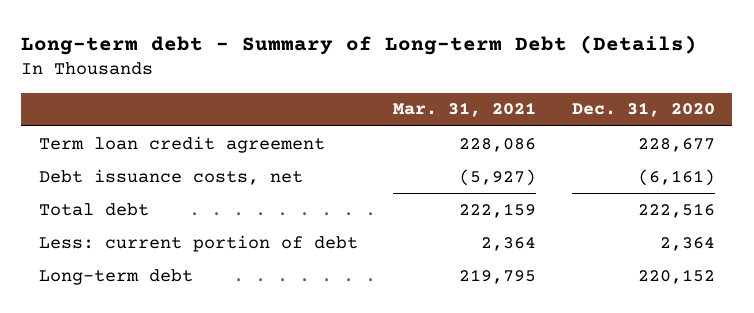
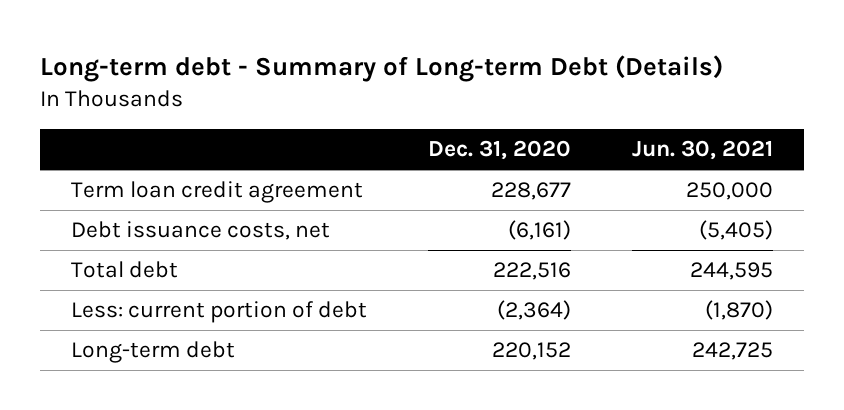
[393,102,537,118] Mar. 31, 2021 -> none
none -> [632,140,774,161] Jun. 30, 2021
[659,236,715,251] 2,364 -> [497,300,572,321] (2,364)

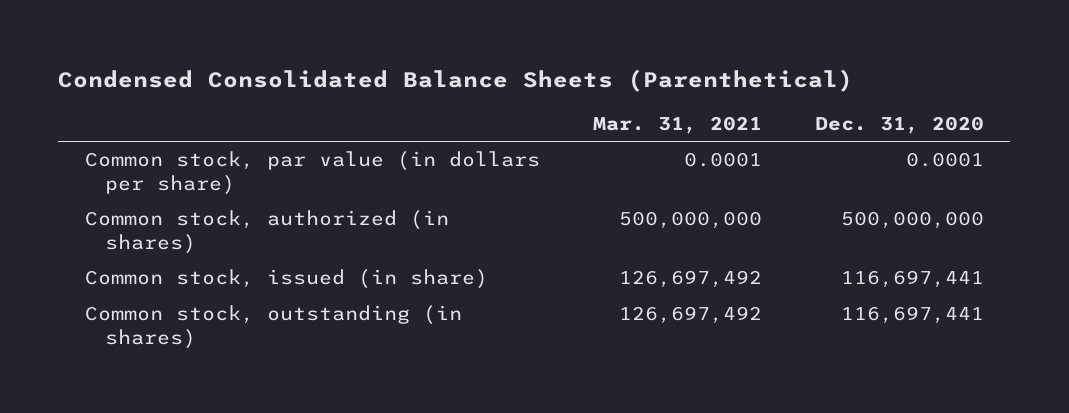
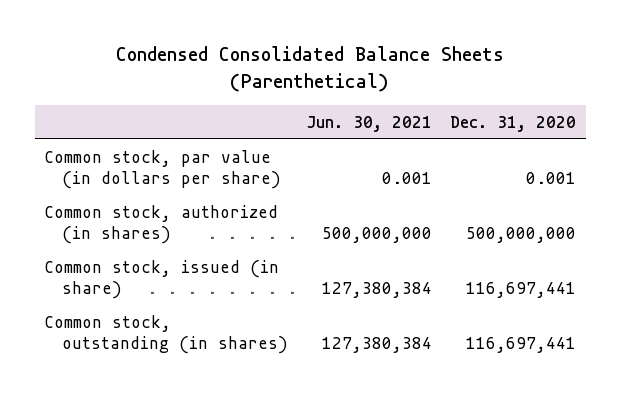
[592,115,762,134] Mar. 31, 2021 -> none
none -> [305,115,432,132] Jun. 30, 2021
[905,152,984,168] 0.0001 -> [526,172,577,185] 0.001

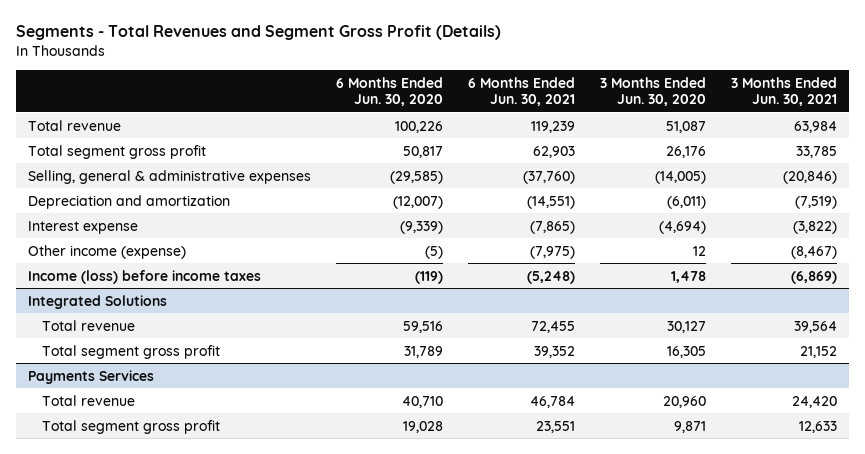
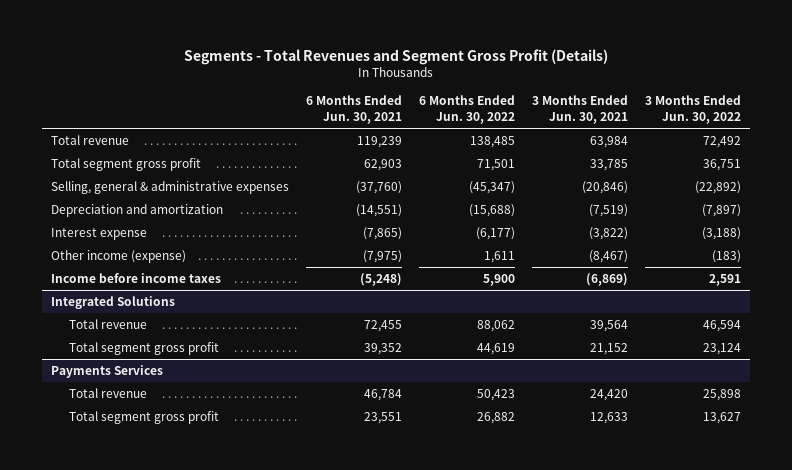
[336,76,444,107] 6 Months Ended Jun. 30, 2020 -> none
[599,76,706,107] 3 Months Ended Jun. 30, 2020 -> none
none -> [418,95,515,125] 6 Months Ended Jun. 30, 2022
none -> [645,95,742,125] 3 Months Ended Jun. 30, 2022
[28,269,262,284] Income (loss) before income taxes -> [50,273,221,284] Income before income taxes

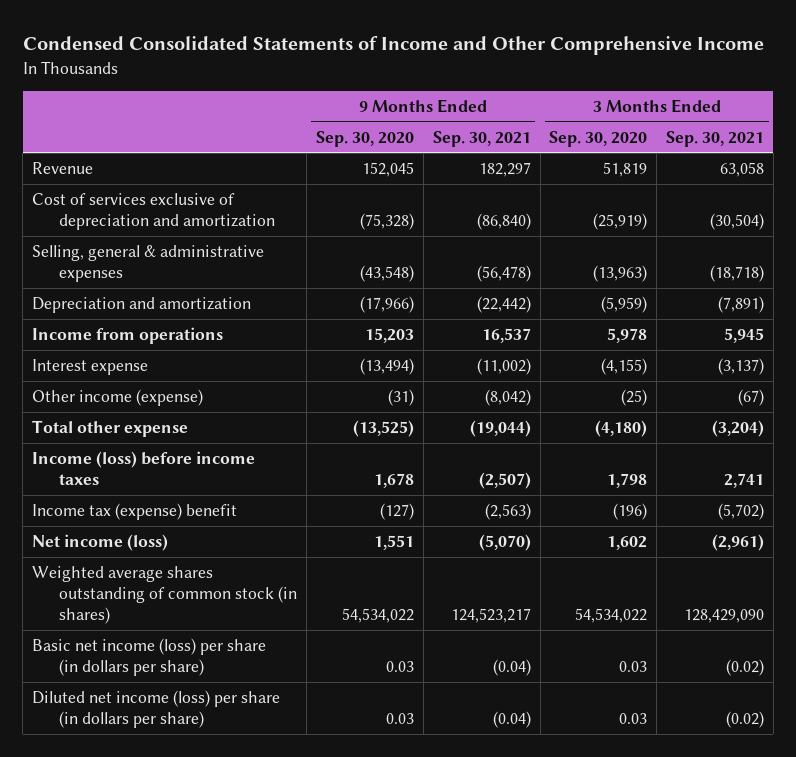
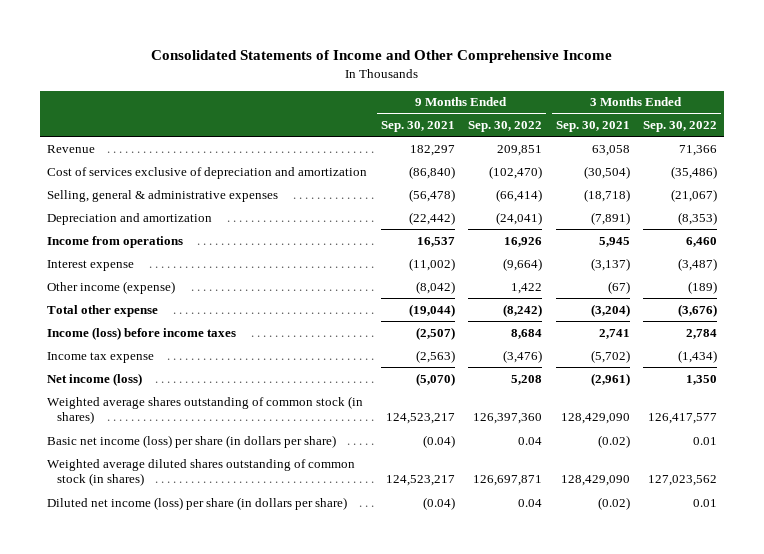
[22,36,764,56] Condensed Consolidated Statements of Income and Other Comprehensive Income -> [151,50,613,64] Consolidated Statements of Income and Other Comprehensive Income
[316,130,415,147] Sep. 30, 2020 -> none
[549,130,648,147] Sep. 30, 2020 -> none
none -> [468,121,543,133] Sep. 30, 2022
none -> [643,121,718,133] Sep. 30, 2022
[32,502,238,520] Income tax (expense) benefit -> [47,351,155,363] Income tax expense
none -> [47,458,356,487] Weighted average diluted shares outstanding of common stock (in shares)

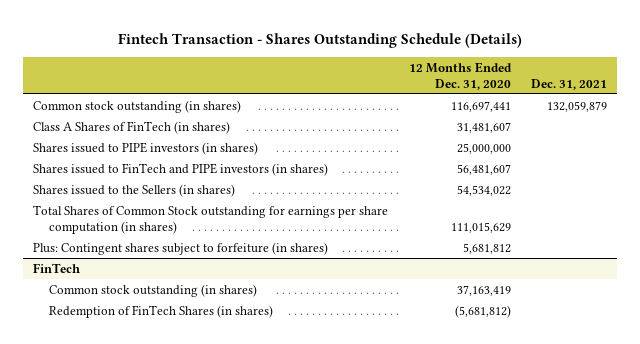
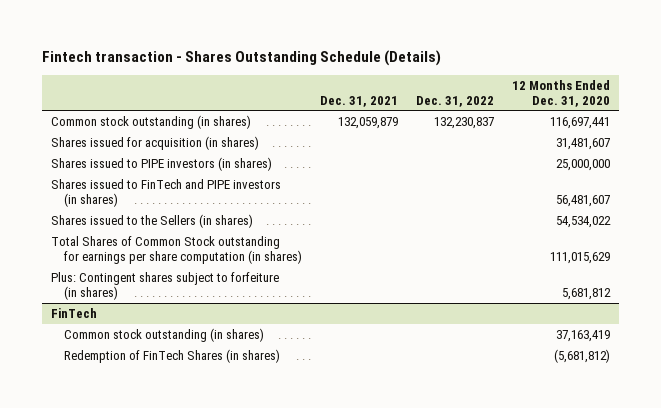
[118,32,523,48] Fintech Transaction - Shares Outstanding Schedule (Details) -> [41,49,441,66] Fintech transaction - Shares Outstanding Schedule (Details)
none -> [416,95,495,107] Dec. 31, 2022
[33,120,231,134] Class A Shares of FinTech (in shares) -> [50,135,259,150] Shares issued for acquisition (in shares)

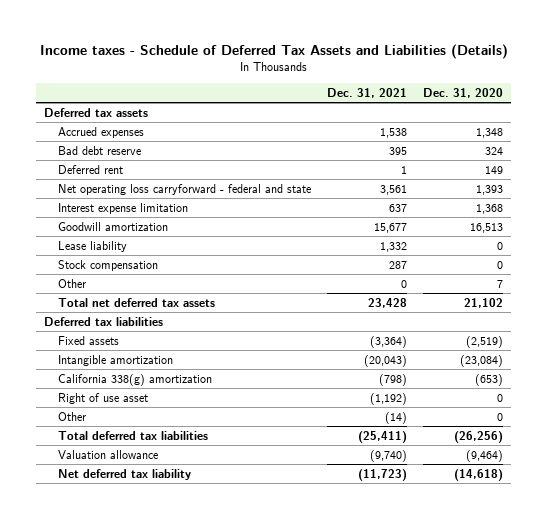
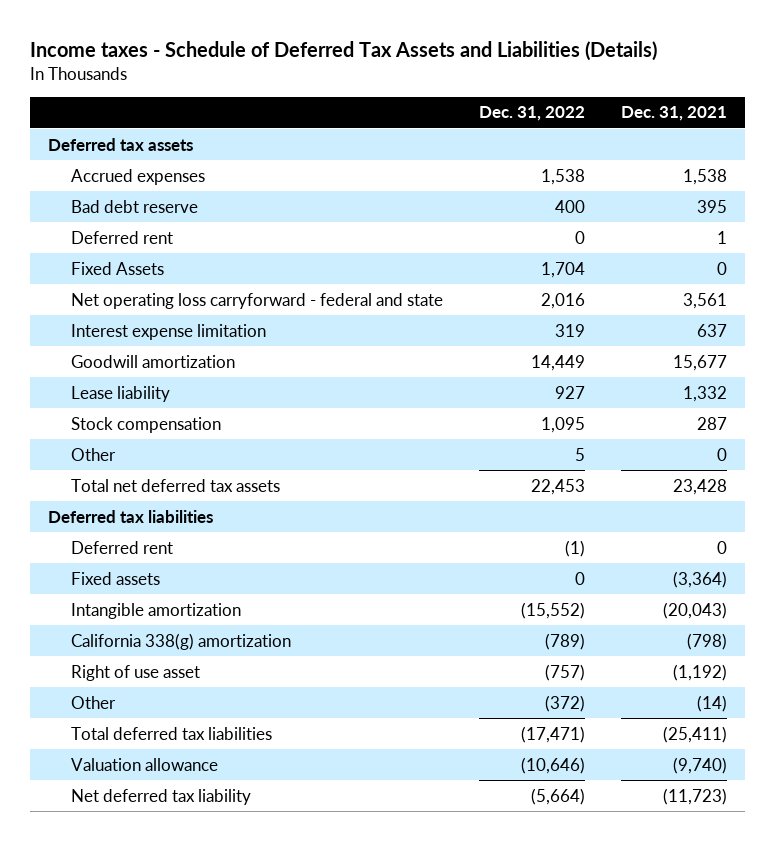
[423,88,504,99] Dec. 31, 2020 -> none
none -> [479,106,586,122] Dec. 31, 2022
none -> [71,261,165,275] Fixed Assets
none -> [71,540,174,554] Deferred rent

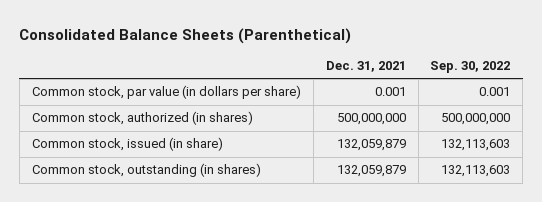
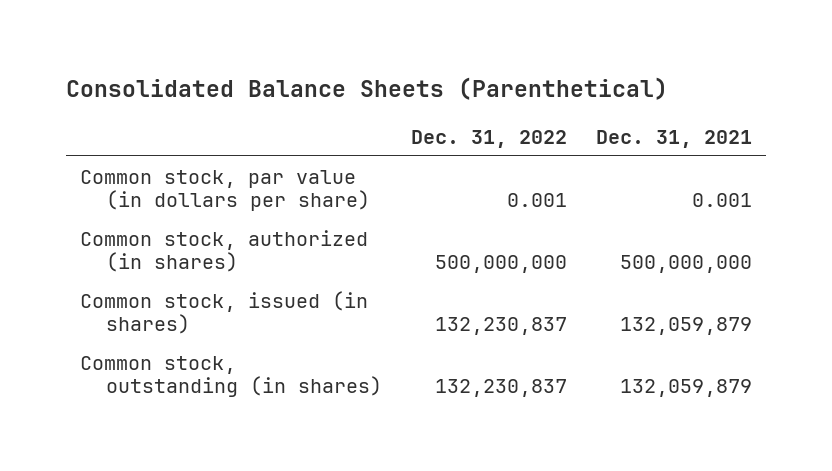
[430,61,511,74] Sep. 30, 2022 -> none
none -> [410,129,567,148] Dec. 31, 2022
[31,137,223,152] Common stock, issued (in share) -> [80,290,369,335] Common stock, issued (in shares)

